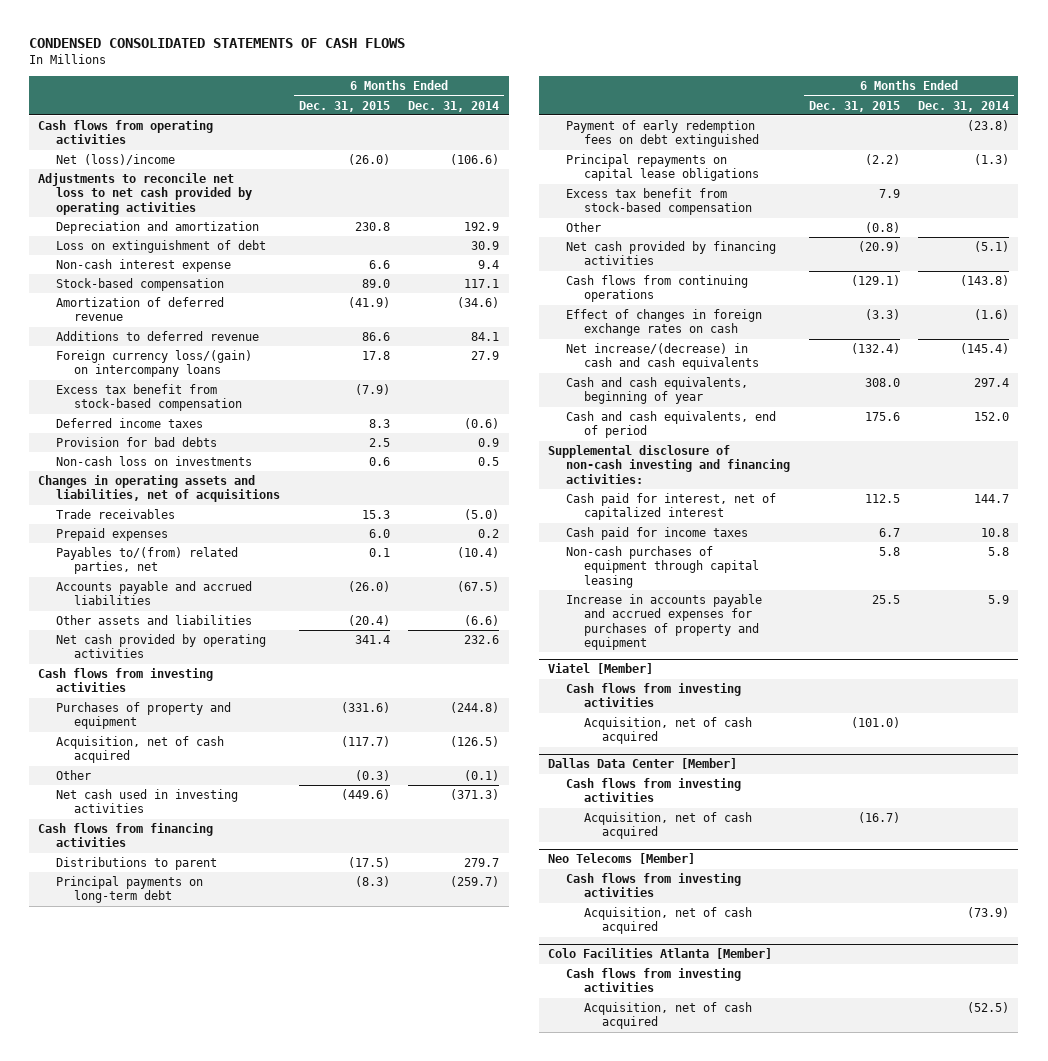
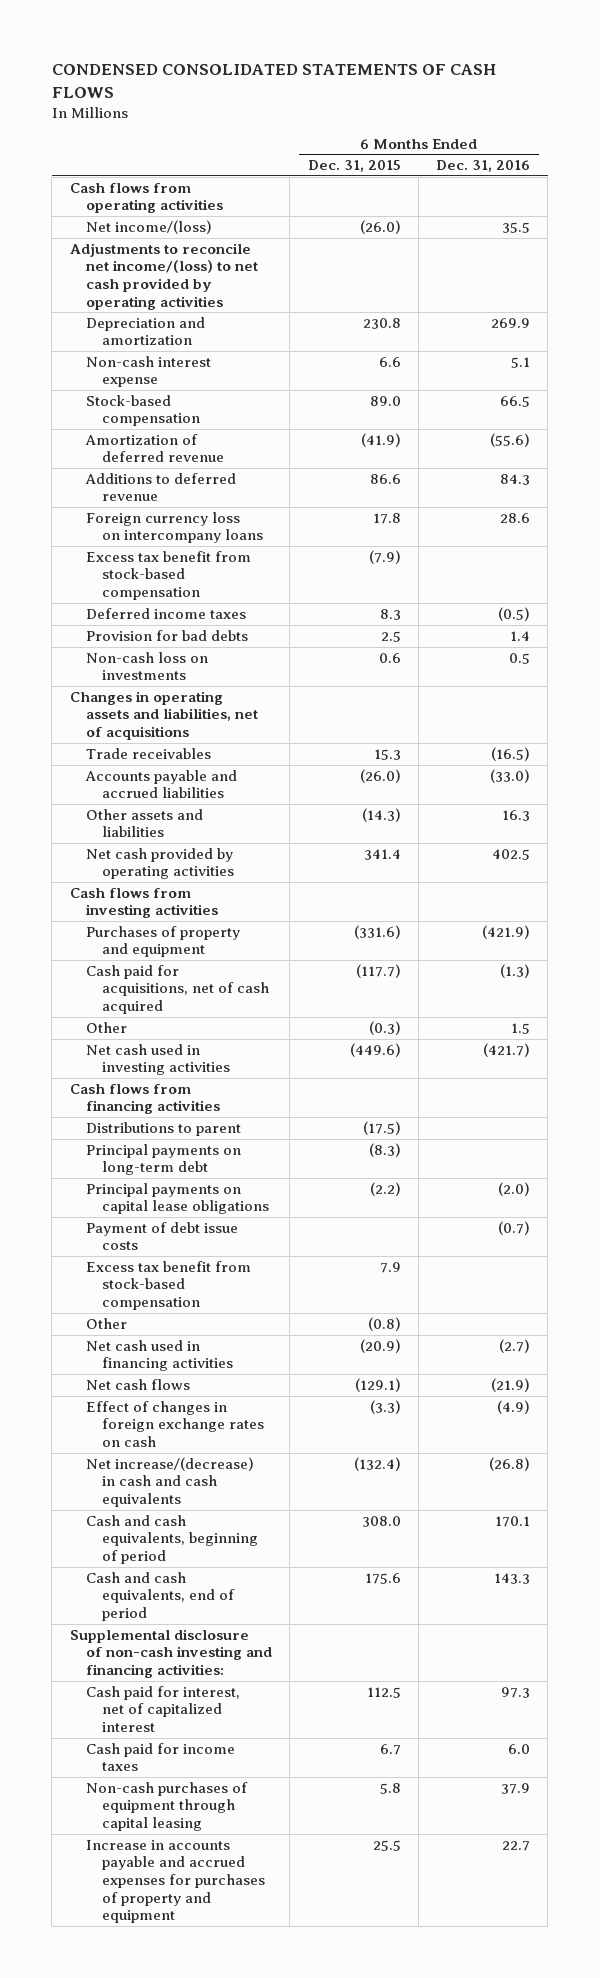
[408,100,500,112] Dec. 31, 2014 -> none
none -> [436,160,531,173] Dec. 31, 2016
[56,154,176,166] Net (loss)/income -> [85,219,212,234] Net income/(loss)
[38,173,253,215] Adjustments to reconcile net loss to net cash provided by operating activities -> [69,242,258,310] Adjustments to reconcile net income/(loss) to net cash provided by operating activities
[56,240,267,254] Loss on extinguishment of debt -> none
[56,350,253,378] Foreign currency loss/(gain) on intercompany loans -> [85,511,264,544] Foreign currency loss on intercompany loans
[56,528,169,542] Prepaid expenses -> none
[56,547,239,575] Payables to/(from) related parties, net -> none
[347,615,390,627] (20.4) -> [361,807,401,822] (14.3)
[56,736,225,764] Acquisition, net of cash acquired -> [85,964,270,1014] Cash paid for acquisitions, net of cash acquired
[565,120,759,148] Payment of early redemption fees on debt extinguished -> none
[565,154,759,182] Principal repayments on capital lease obligations -> [85,1182,270,1215] Principal payments on capital lease obligations
none -> [85,1221,238,1251] Payment of debt issue costs
[565,241,776,266] Net cash provided by financing activities -> [85,1339,234,1372] Net cash used in financing activities
[565,275,748,303] Cash flows from continuing operations -> [85,1378,190,1390] Net cash flows
[565,377,748,405] Cash and cash equivalents, beginning of year -> [85,1514,259,1564] Cash and cash equivalents, beginning of period
[548,663,654,675] Viatel [Member] -> none
[565,683,741,708] Cash flows from investing activities -> none
[583,717,752,745] Acquisition, net of cash acquired -> none
[548,758,738,770] Dallas Data Center [Member] -> none
[565,778,741,803] Cash flows from investing activities -> none
[583,812,752,840] Acquisition, net of cash acquired -> none
[548,853,696,865] Neo Telecoms [Member] -> none
[565,873,741,898] Cash flows from investing activities -> none
[583,907,752,935] Acquisition, net of cash acquired -> none
[548,948,773,960] Colo Facilities Atlanta [Member] -> none
[565,968,741,993] Cash flows from investing activities -> none
[583,1002,752,1030] Acquisition, net of cash acquired -> none

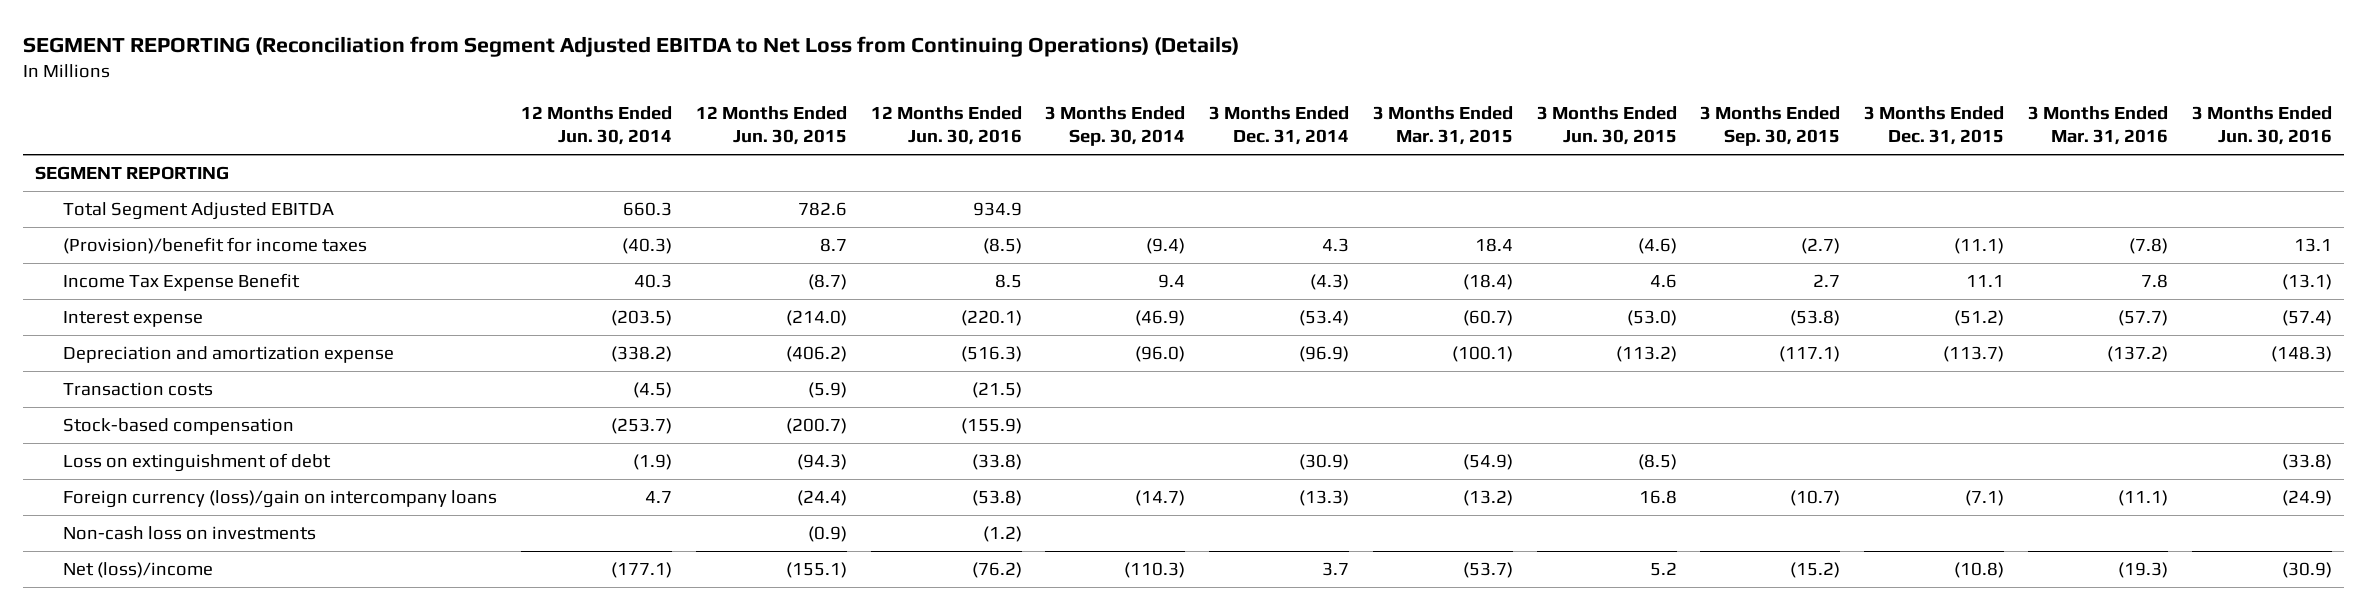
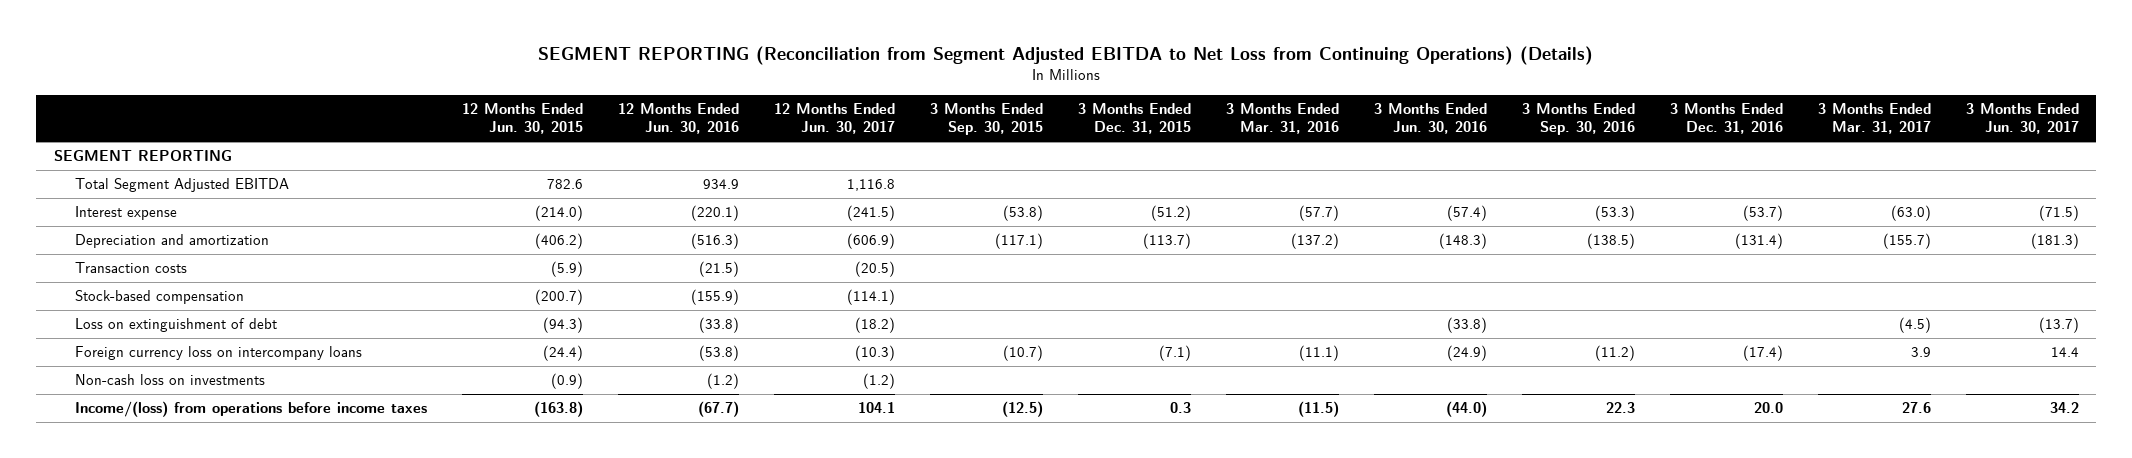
[521,106,673,146] 12 Months Ended Jun. 30, 2014 -> none
[1045,106,1186,147] 3 Months Ended Sep. 30, 2014 -> none
[1209,106,1350,146] 3 Months Ended Dec. 31, 2014 -> none
[1372,106,1513,146] 3 Months Ended Mar. 31, 2015 -> none
[1536,106,1677,146] 3 Months Ended Jun. 30, 2015 -> none
none -> [773,103,895,135] 12 Months Ended Jun. 30, 2017
none -> [1521,103,1635,136] 3 Months Ended Sep. 30, 2016
none -> [1669,103,1783,135] 3 Months Ended Dec. 31, 2016
none -> [1817,103,1931,135] 3 Months Ended Mar. 31, 2017
none -> [1965,103,2079,135] 3 Months Ended Jun. 30, 2017
[63,237,368,255] (Provision)/benefit for income taxes -> none
[63,273,301,292] Income Tax Expense Benefit -> none
[63,346,395,364] Depreciation and amortization expense -> [75,234,270,249] Depreciation and amortization
[63,490,498,509] Foreign currency (loss)/gain on intercompany loans -> [75,346,363,361] Foreign currency loss on intercompany loans
[63,562,214,579] Net (loss)/income -> none
none -> [75,401,428,418] Income/(loss) from operations before income taxes

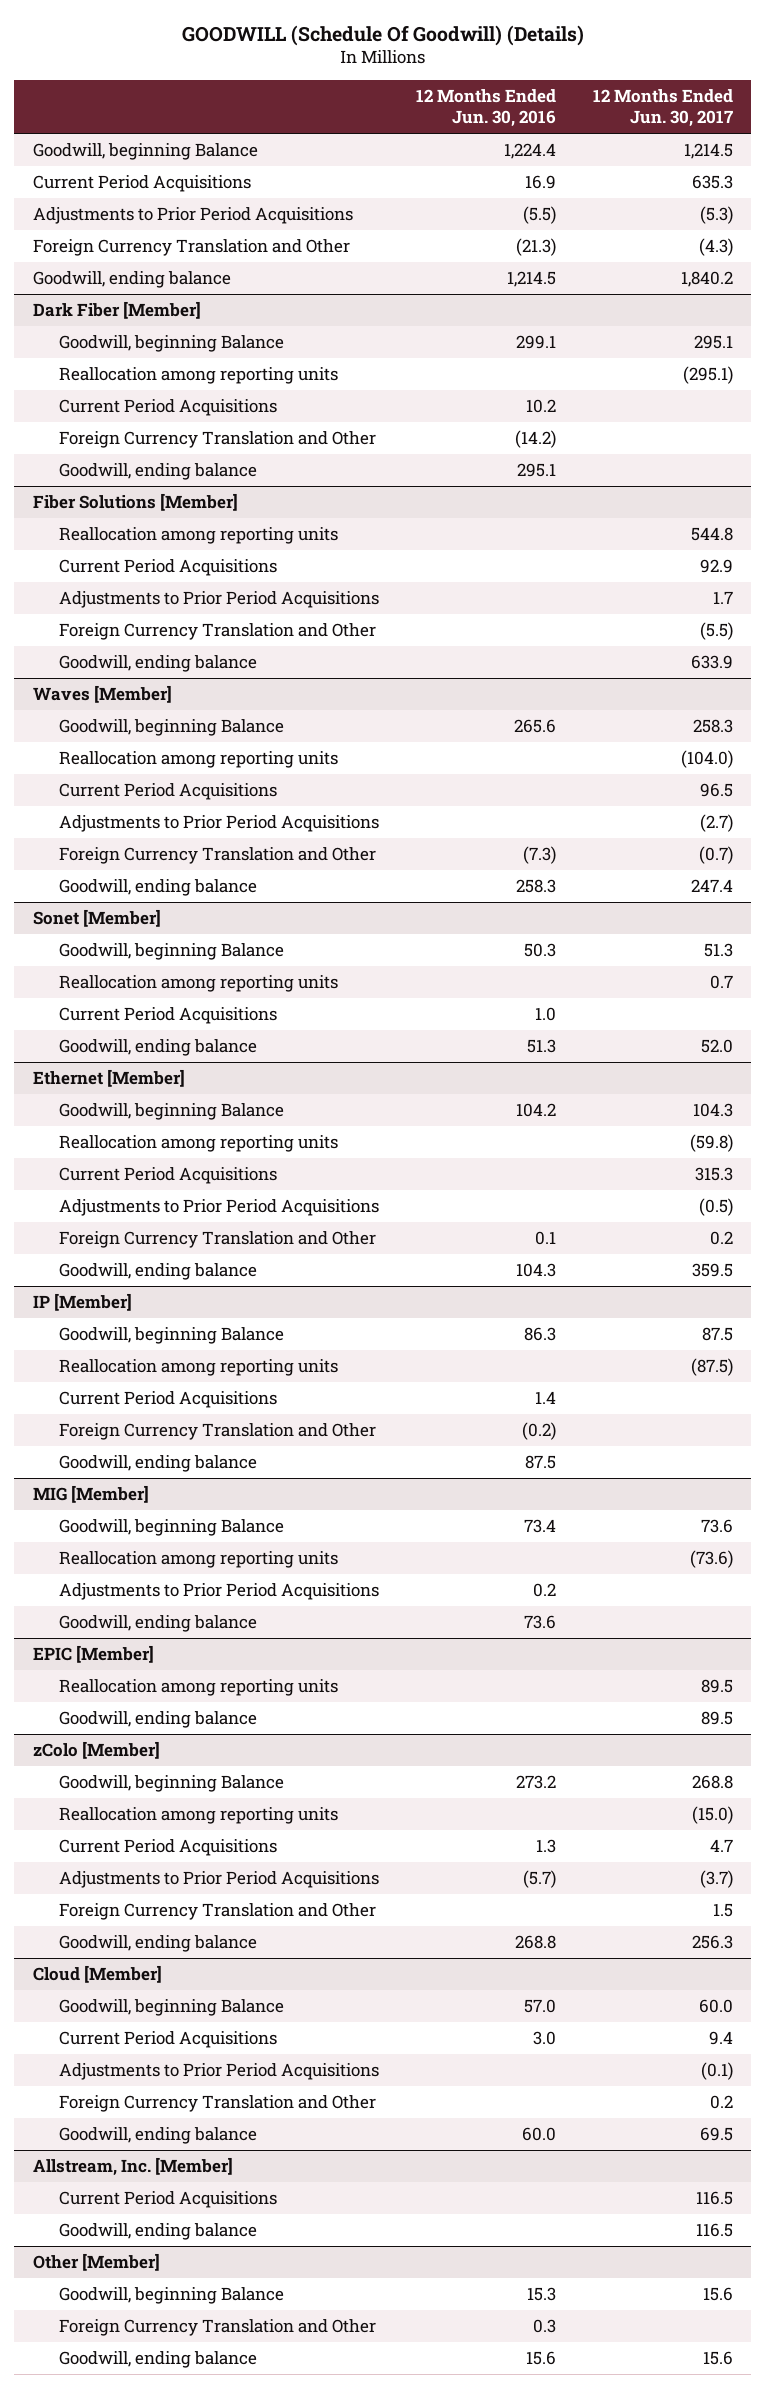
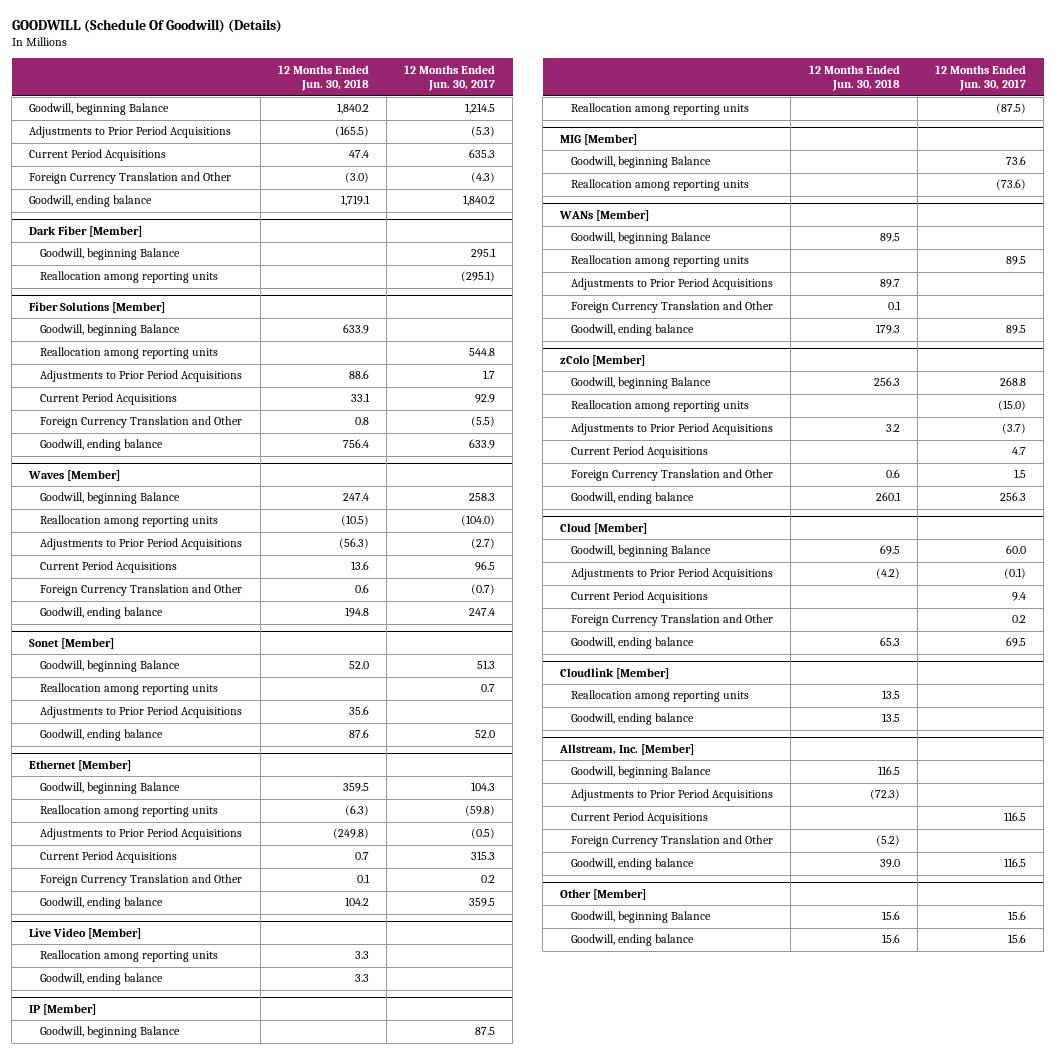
[416,89,557,128] 12 Months Ended Jun. 30, 2016 -> none
none -> [277,64,369,92] 12 Months Ended Jun. 30, 2018
[32,175,251,193] Current Period Acquisitions -> [29,149,167,162] Current Period Acquisitions
[59,399,278,417] Current Period Acquisitions -> none
[59,431,377,449] Foreign Currency Translation and Other -> none
[59,463,258,481] Goodwill, ending balance -> none
none -> [40,324,181,337] Goodwill, beginning Balance
[59,559,278,577] Current Period Acquisitions -> [40,393,178,406] Current Period Acquisitions
[59,783,278,801] Current Period Acquisitions -> [40,561,178,574] Current Period Acquisitions
[59,1007,278,1025] Current Period Acquisitions -> none
none -> [40,706,243,719] Adjustments to Prior Period Acquisitions
[59,1167,278,1185] Current Period Acquisitions -> [40,851,178,864] Current Period Acquisitions
none -> [29,927,142,939] Live Video [Member]
none -> [40,950,219,963] Reallocation among reporting units
none -> [40,973,164,986] Goodwill, ending balance
[59,1391,278,1409] Current Period Acquisitions -> none
[59,1423,377,1441] Foreign Currency Translation and Other -> none
[59,1455,258,1473] Goodwill, ending balance -> none
[59,1583,380,1601] Adjustments to Prior Period Acquisitions -> none
[32,1645,154,1664] EPIC [Member] -> none
none -> [559,209,650,221] WANs [Member]
[59,1615,258,1633] Goodwill, ending balance -> [571,232,712,245] Goodwill, beginning Balance
none -> [571,278,774,291] Adjustments to Prior Period Acquisitions
none -> [571,301,774,314] Foreign Currency Translation and Other
[59,1839,278,1857] Current Period Acquisitions -> [571,446,709,459] Current Period Acquisitions
[59,2031,278,2049] Current Period Acquisitions -> [571,591,709,604] Current Period Acquisitions
none -> [560,667,670,679] Cloudlink [Member]
none -> [571,690,750,703] Reallocation among reporting units
none -> [571,713,695,726] Goodwill, ending balance
none -> [571,766,712,779] Goodwill, beginning Balance
none -> [571,789,774,802] Adjustments to Prior Period Acquisitions
none -> [571,835,774,848] Foreign Currency Translation and Other
[59,2319,377,2337] Foreign Currency Translation and Other -> none

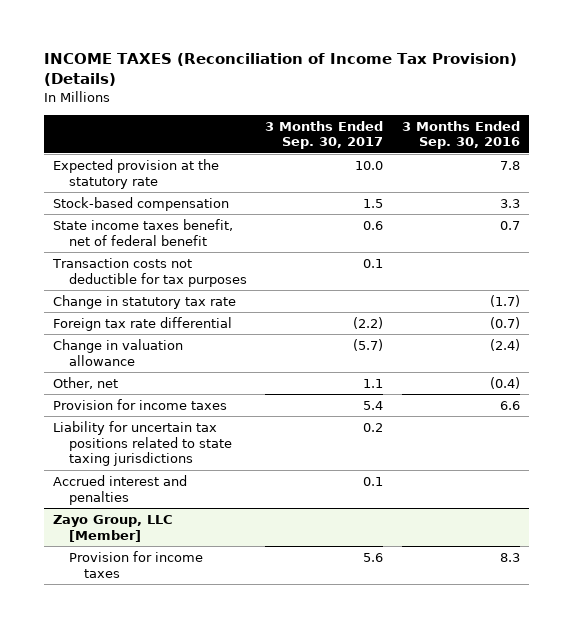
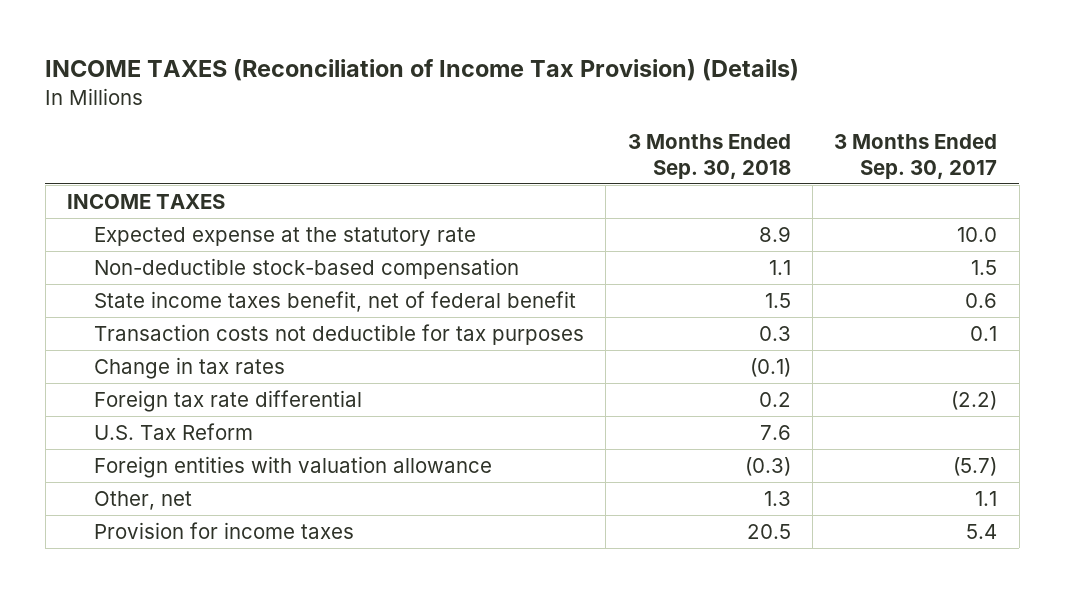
[401,120,520,150] 3 Months Ended Sep. 30, 2016 -> none
none -> [627,134,791,180] 3 Months Ended Sep. 30, 2018
none -> [67,193,226,209] INCOME TAXES
[53,158,220,189] Expected provision at the statutory rate -> [94,226,477,246] Expected expense at the statutory rate
[53,196,230,211] Stock-based compensation -> [94,257,520,279] Non-deductible stock-based compensation
[53,294,237,309] Change in statutory tax rate -> [94,356,286,379] Change in tax rates
none -> [94,422,254,440] U.S. Tax Reform
[53,338,184,366] Change in valuation allowance -> [94,455,493,478] Foreign entities with valuation allowance
[53,420,232,467] Liability for uncertain tax positions related to state taxing jurisdictions -> none
[53,474,188,505] Accrued interest and penalties -> none
[53,514,174,542] Zayo Group, LLC [Member] -> none
[68,550,203,578] Provision for income taxes -> none

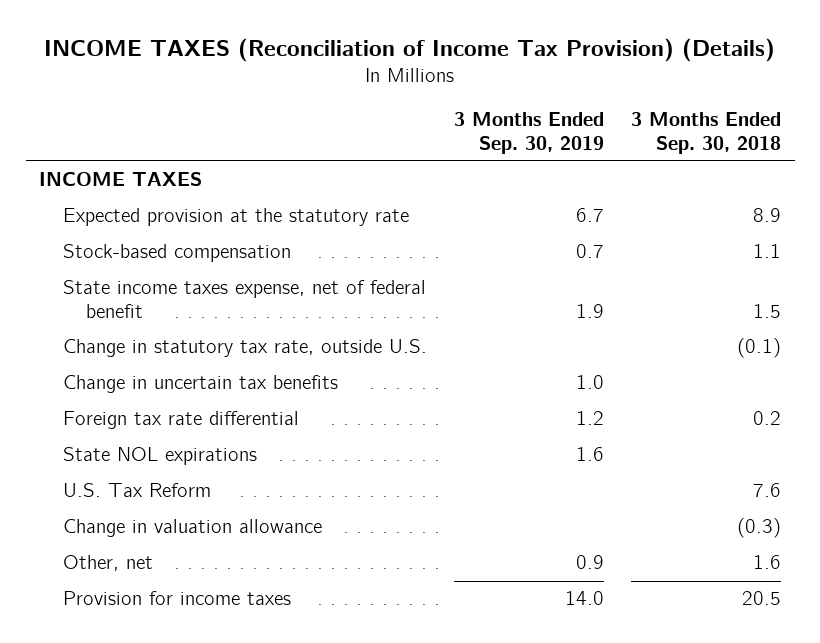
[834,134,998,180] 3 Months Ended Sep. 30, 2017 -> none
none -> [453,112,604,154] 3 Months Ended Sep. 30, 2019
[94,323,585,345] Transaction costs not deductible for tax purposes -> none
[94,226,477,246] Expected expense at the statutory rate -> [62,208,409,227] Expected provision at the statutory rate
[94,257,520,279] Non-deductible stock-based compensation -> [62,244,291,263] Stock-based compensation
[94,290,577,312] State income taxes benefit, net of federal benefit -> [62,280,426,319] State income taxes expense, net of federal benefit
[94,356,286,379] Change in tax rates -> [62,339,427,358] Change in statutory tax rate, outside U.S.
none -> [62,375,338,394] Change in uncertain tax benefits
none -> [62,447,257,466] State NOL expirations
[94,455,493,478] Foreign entities with valuation allowance -> [62,519,322,538] Change in valuation allowance
[763,490,791,506] 1.3 -> [753,555,782,570] 1.6

